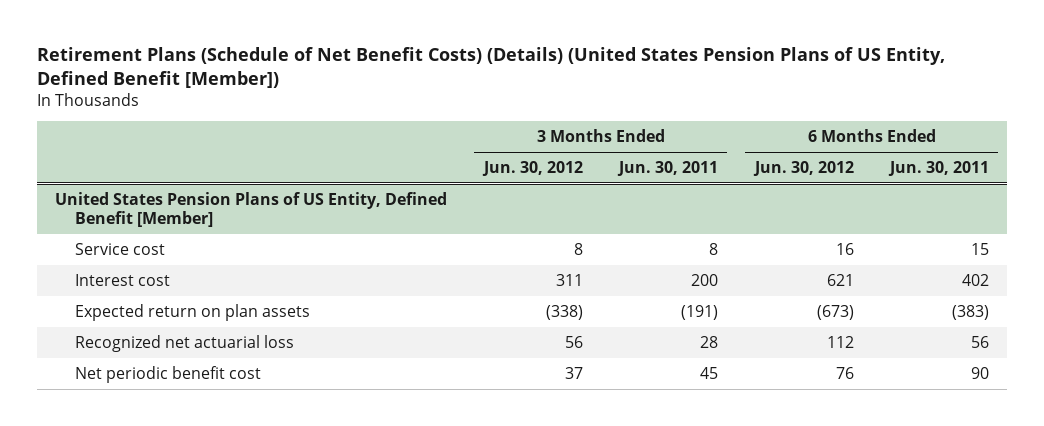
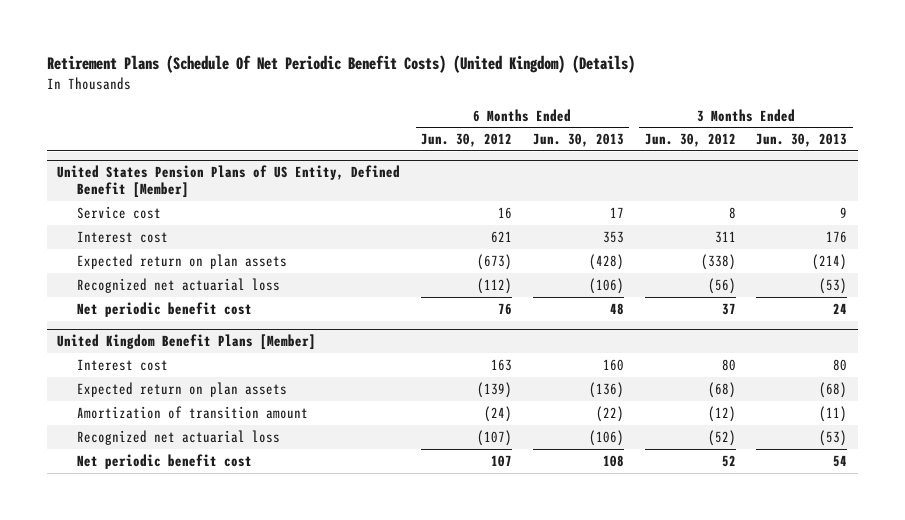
[36,46,945,88] Retirement Plans (Schedule of Net Benefit Costs) (Details) (United States Pension Plans of US Entity, Defined Benefit [Member]) -> [46,55,635,74] Retirement Plans (Schedule Of Net Periodic Benefit Costs) (United Kingdom) (Details)
[617,160,719,176] Jun. 30, 2011 -> none
[888,160,990,176] Jun. 30, 2011 -> none
none -> [532,133,624,148] Jun. 30, 2013
none -> [756,133,848,148] Jun. 30, 2013
[564,335,583,348] 56 -> [707,277,736,294] (56)
[826,335,854,348] 112 -> [477,277,513,294] (112)
none -> [57,334,317,351] United Kingdom Benefit Plans [Member]
none -> [77,358,169,371] Interest cost
none -> [77,381,288,397] Expected return on plan assets
none -> [77,405,309,419] Amortization of transition amount
none -> [77,429,281,445] Recognized net actuarial loss
none -> [77,453,253,469] Net periodic benefit cost

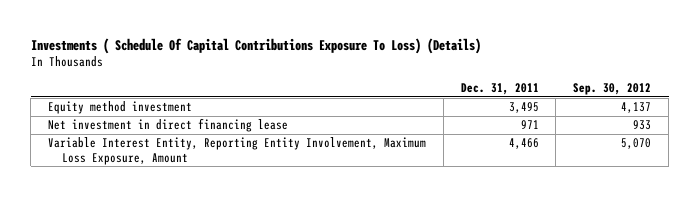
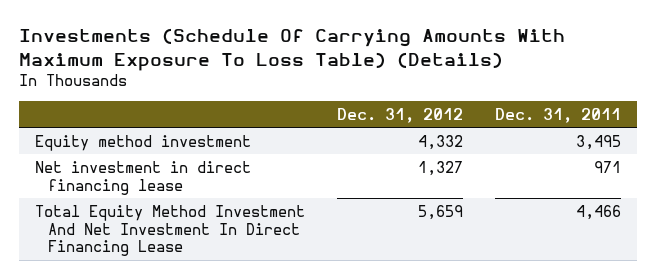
[30,37,481,54] Investments ( Schedule Of Capital Contributions Exposure To Loss) (Details) -> [18,28,565,71] Investments (Schedule Of Carrying Amounts With Maximum Exposure To Loss Table) (Details)
[573,83,652,96] Sep. 30, 2012 -> none
none -> [337,107,464,123] Dec. 31, 2012
[47,137,426,165] Variable Interest Entity, Reporting Entity Involvement, Maximum Loss Exposure, Amount -> [34,204,305,257] Total Equity Method Investment And Net Investment In Direct Financing Lease

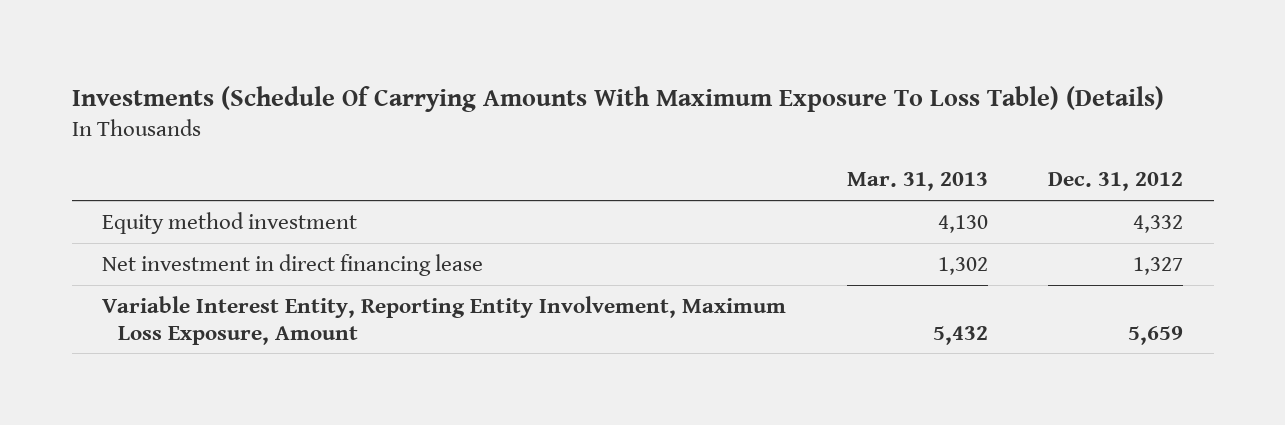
[495,107,622,123] Dec. 31, 2011 -> none
none -> [846,172,988,192] Mar. 31, 2013
[34,204,305,257] Total Equity Method Investment And Net Investment In Direct Financing Lease -> [102,295,787,345] Variable Interest Entity, Reporting Entity Involvement, Maximum Loss Exposure, Amount

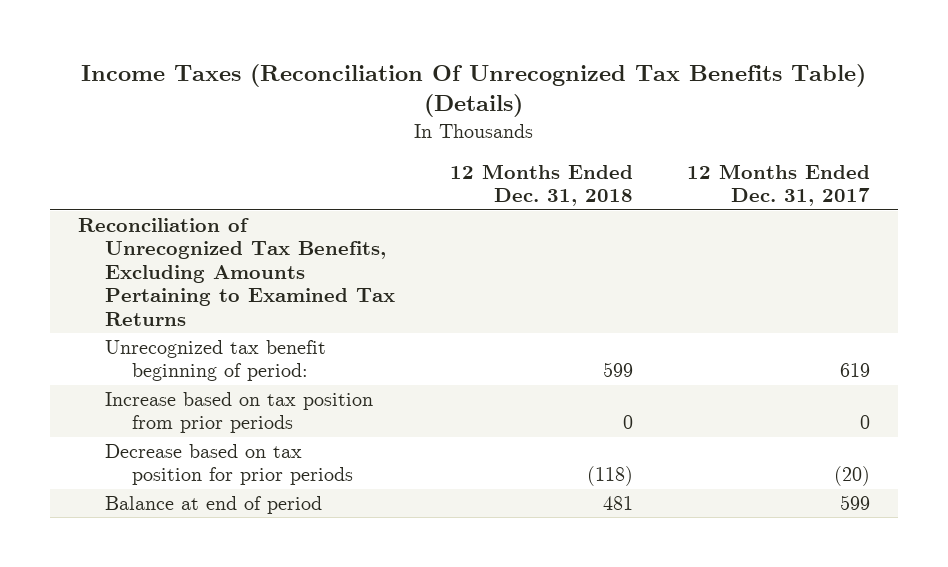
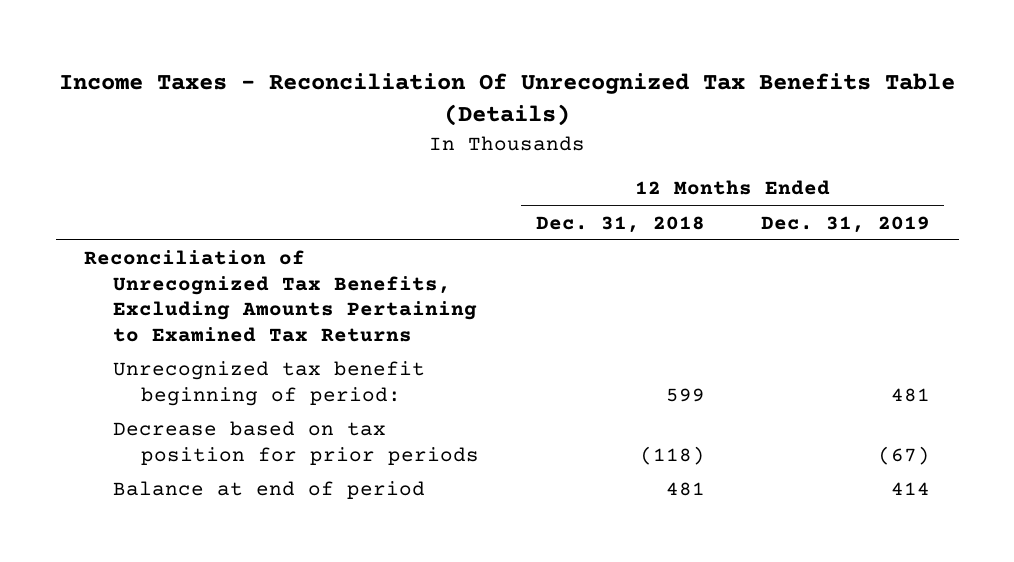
[80,63,866,118] Income Taxes (Reconciliation Of Unrecognized Tax Benefits Table) (Details) -> [59,72,956,127] Income Taxes - Reconciliation Of Unrecognized Tax Benefits Table (Details)
[687,163,871,207] 12 Months Ended Dec. 31, 2017 -> none
none -> [761,215,931,233] Dec. 31, 2019
[105,391,374,434] Increase based on tax position from prior periods -> none

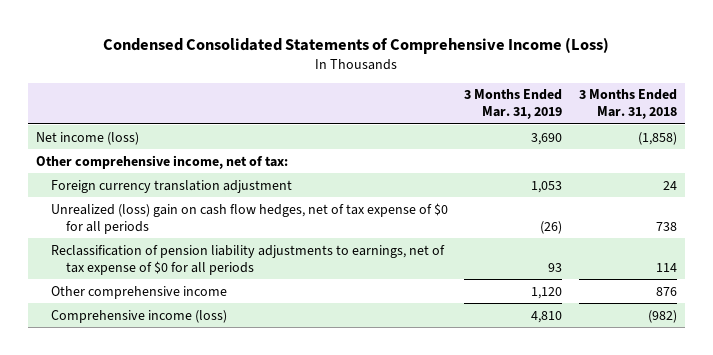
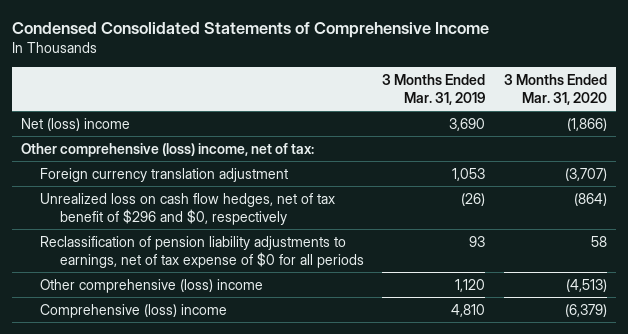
[103,36,610,54] Condensed Consolidated Statements of Comprehensive Income (Loss) -> [11,21,489,38] Condensed Consolidated Statements of Comprehensive Income
[578,89,677,120] 3 Months Ended Mar. 31, 2018 -> none
none -> [504,73,608,106] 3 Months Ended Mar. 31, 2020
[35,131,139,145] Net income (loss) -> [21,117,131,131] Net (loss) income
[35,154,288,169] Other comprehensive income, net of tax: -> [21,142,315,157] Other comprehensive (loss) income, net of tax:
[50,202,448,234] Unrealized (loss) gain on cash flow hedges, net of tax expense of $0 for all periods -> [40,192,336,225] Unrealized loss on cash flow hedges, net of tax benefit of $296 and $0, respectively
[50,285,227,299] Other comprehensive income -> [40,278,264,293] Other comprehensive (loss) income
[50,309,227,323] Comprehensive income (loss) -> [40,303,228,318] Comprehensive (loss) income

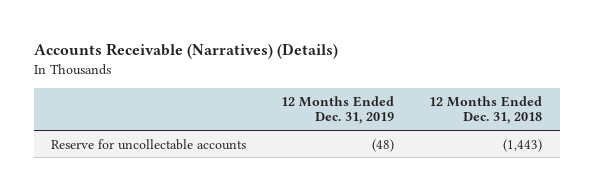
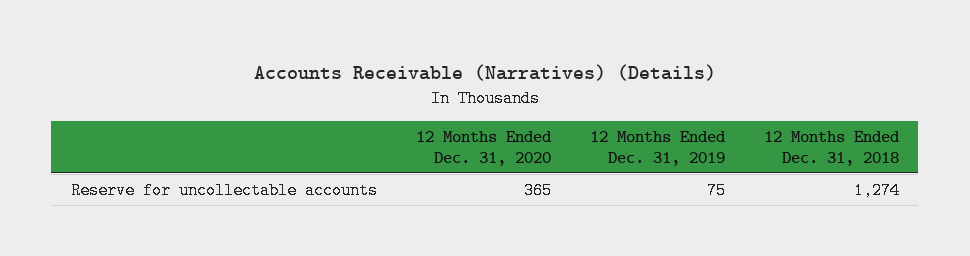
none -> [415,131,552,167] 12 Months Ended Dec. 31, 2020
[372,138,395,152] (48) -> [706,181,726,199] 75
[503,138,543,152] (1,443) -> [853,181,900,199] 1,274

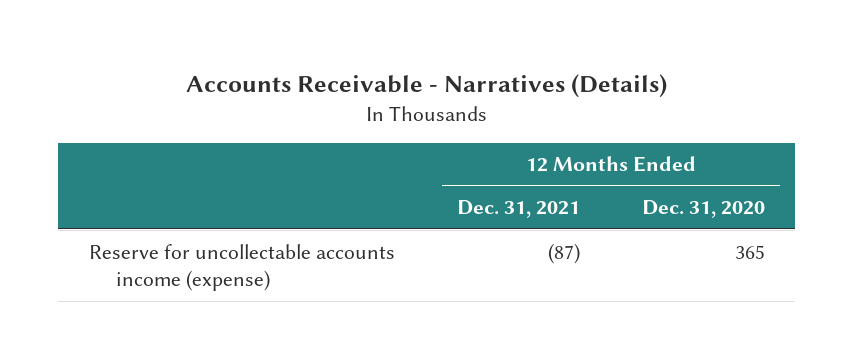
[253,64,716,82] Accounts Receivable (Narratives) (Details) -> [185,73,667,98] Accounts Receivable - Narratives (Details)
[589,131,726,167] 12 Months Ended Dec. 31, 2019 -> none
[763,131,900,167] 12 Months Ended Dec. 31, 2018 -> none
none -> [456,200,580,219] Dec. 31, 2021
[70,181,378,199] Reserve for uncollectable accounts -> [89,243,396,292] Reserve for uncollectable accounts income (expense)

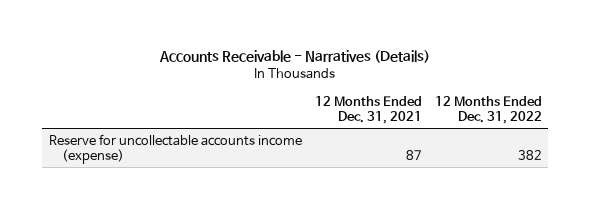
[641,200,765,219] Dec. 31, 2020 -> none
none -> [434,96,542,124] 12 Months Ended Dec. 31, 2022
[547,242,580,264] (87) -> [405,149,422,160] 87

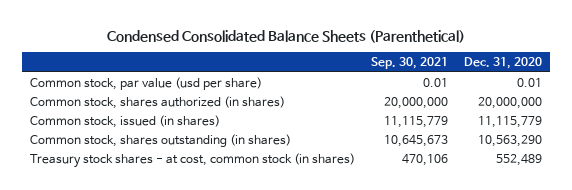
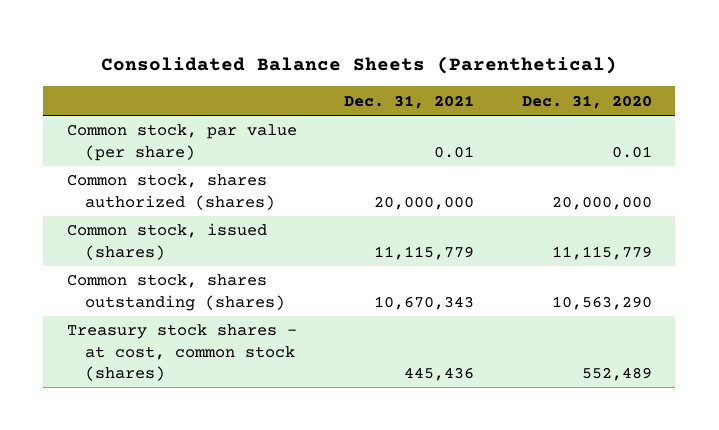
[106,29,465,43] Condensed Consolidated Balance Sheets (Parenthetical) -> [101,55,618,74] Consolidated Balance Sheets (Parenthetical)
[370,57,448,70] Sep. 30, 2021 -> none
none -> [344,94,475,109] Dec. 31, 2021
[30,76,263,90] Common stock, par value (usd per share) -> [67,124,298,161] Common stock, par value (per share)
[30,95,286,109] Common stock, shares authorized (in shares) -> [67,174,276,210] Common stock, shares authorized (shares)
[30,114,221,128] Common stock, issued (in shares) -> [67,223,268,260] Common stock, issued (shares)
[30,133,292,147] Common stock, shares outstanding (in shares) -> [67,274,286,311] Common stock, shares outstanding (shares)
[30,152,356,168] Treasury stock shares - at cost, common stock (in shares) -> [67,324,298,381] Treasury stock shares - at cost, common stock (shares)

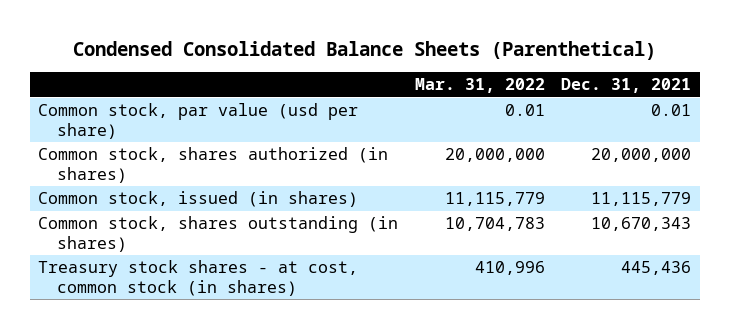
[101,55,618,74] Consolidated Balance Sheets (Parenthetical) -> [72,40,656,60] Condensed Consolidated Balance Sheets (Parenthetical)
[521,94,652,109] Dec. 31, 2020 -> none
none -> [414,78,545,94] Mar. 31, 2022
[67,124,298,161] Common stock, par value (per share) -> [38,103,359,139] Common stock, par value (usd per share)
[67,174,276,210] Common stock, shares authorized (shares) -> [38,147,389,183] Common stock, shares authorized (in shares)
[67,223,268,260] Common stock, issued (shares) -> [38,191,359,208] Common stock, issued (in shares)
[67,274,286,311] Common stock, shares outstanding (shares) -> [38,216,399,252] Common stock, shares outstanding (in shares)
[67,324,298,381] Treasury stock shares - at cost, common stock (shares) -> [38,260,359,296] Treasury stock shares - at cost, common stock (in shares)

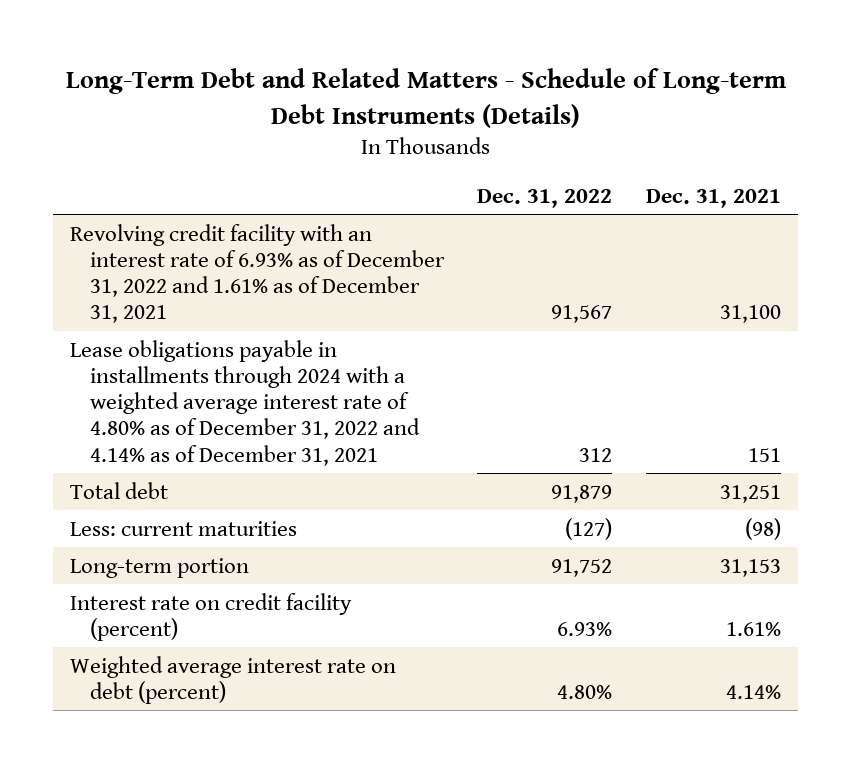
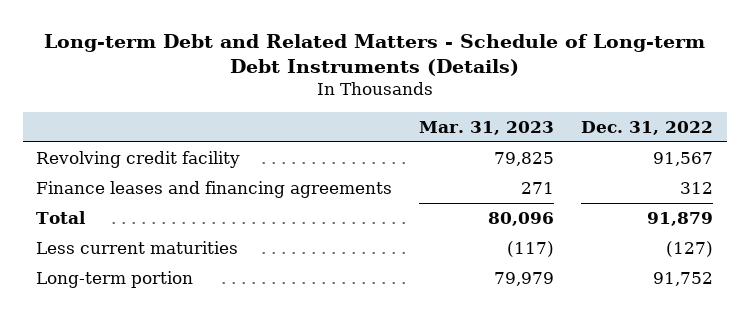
[65,68,787,128] Long-Term Debt and Related Matters - Schedule of Long-term Debt Instruments (Details) -> [43,34,705,77] Long-term Debt and Related Matters - Schedule of Long-term Debt Instruments (Details)
[646,188,782,208] Dec. 31, 2021 -> none
none -> [419,120,555,135] Mar. 31, 2023
[69,223,445,324] Revolving credit facility with an interest rate of 6.93% as of December 31, 2022 and 1.61% as of December 31, 2021 -> [36,151,241,169] Revolving credit facility
[69,339,420,466] Lease obligations payable in installments through 2024 with a weighted average interest rate of 4.80% as of December 31, 2022 and 4.14% as of December 31, 2021 -> [36,181,393,199] Finance leases and financing agreements
[69,481,168,499] Total debt -> [36,211,87,225] Total
[69,520,297,536] Less: current maturities -> [36,241,239,255] Less current maturities
[69,592,352,641] Interest rate on credit facility (percent) -> none
[69,655,396,704] Weighted average interest rate on debt (percent) -> none

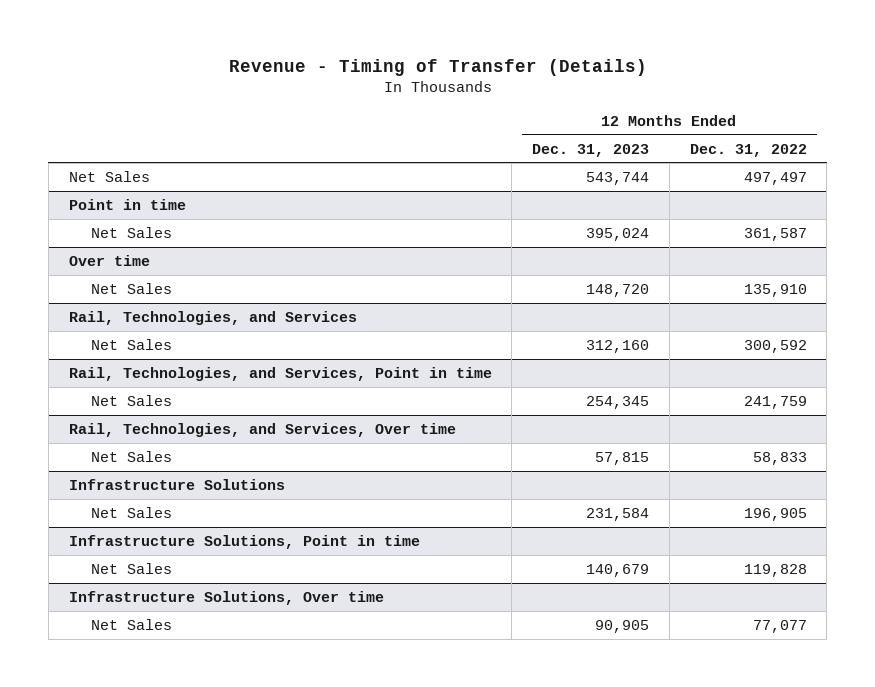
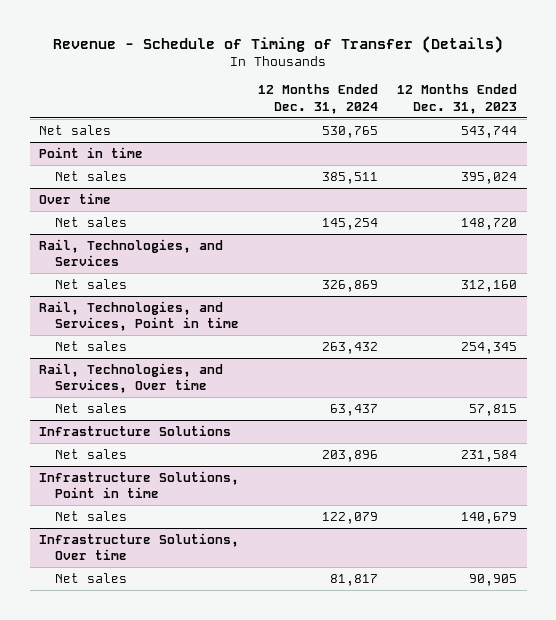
[228,58,647,76] Revenue - Timing of Transfer (Details) -> [53,36,504,54] Revenue - Schedule of Timing of Transfer (Details)
[689,143,807,157] Dec. 31, 2022 -> none
none -> [258,84,379,114] 12 Months Ended Dec. 31, 2024
[68,170,150,182] Net Sales -> [39,124,112,135] Net sales
[91,226,173,238] Net Sales -> [55,170,128,181] Net sales
[91,282,173,294] Net Sales -> [55,216,128,227] Net sales
[91,338,173,350] Net Sales -> [55,278,128,289] Net sales
[91,394,173,406] Net Sales -> [55,340,128,351] Net sales
[91,450,173,462] Net Sales -> [55,402,128,413] Net sales
[91,506,173,518] Net Sales -> [55,448,128,459] Net sales
[91,562,173,574] Net Sales -> [55,510,128,521] Net sales
[91,618,173,630] Net Sales -> [55,572,128,583] Net sales

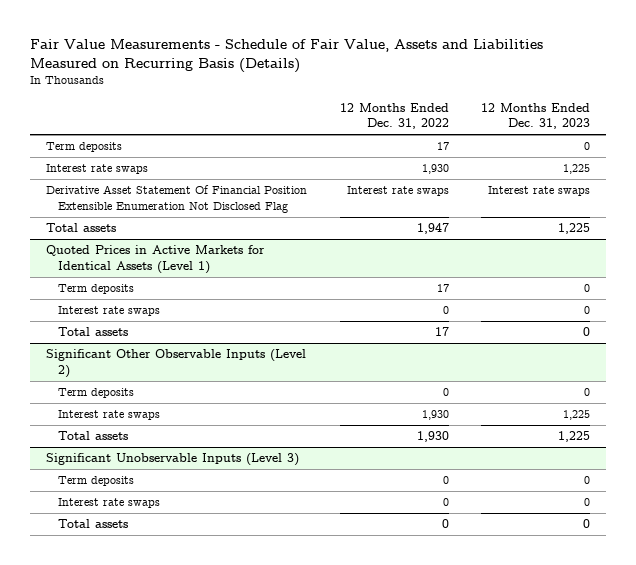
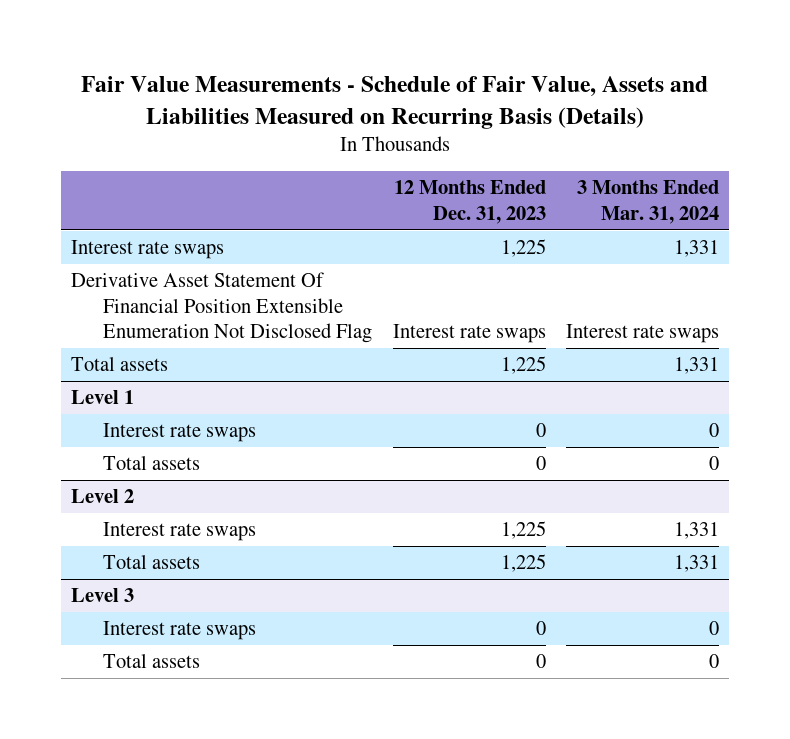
[339,102,449,130] 12 Months Ended Dec. 31, 2022 -> none
none -> [577,180,720,224] 3 Months Ended Mar. 31, 2024
[46,142,123,153] Term deposits -> none
[58,284,135,295] Term deposits -> none
[46,245,266,274] Quoted Prices in Active Markets for Identical Assets (Level 1) -> [70,390,134,405] Level 1
[58,388,135,399] Term deposits -> none
[46,349,307,378] Significant Other Observable Inputs (Level 2) -> [70,489,134,504] Level 2
[58,476,135,487] Term deposits -> none
[46,453,300,467] Significant Unobservable Inputs (Level 3) -> [70,588,134,603] Level 3

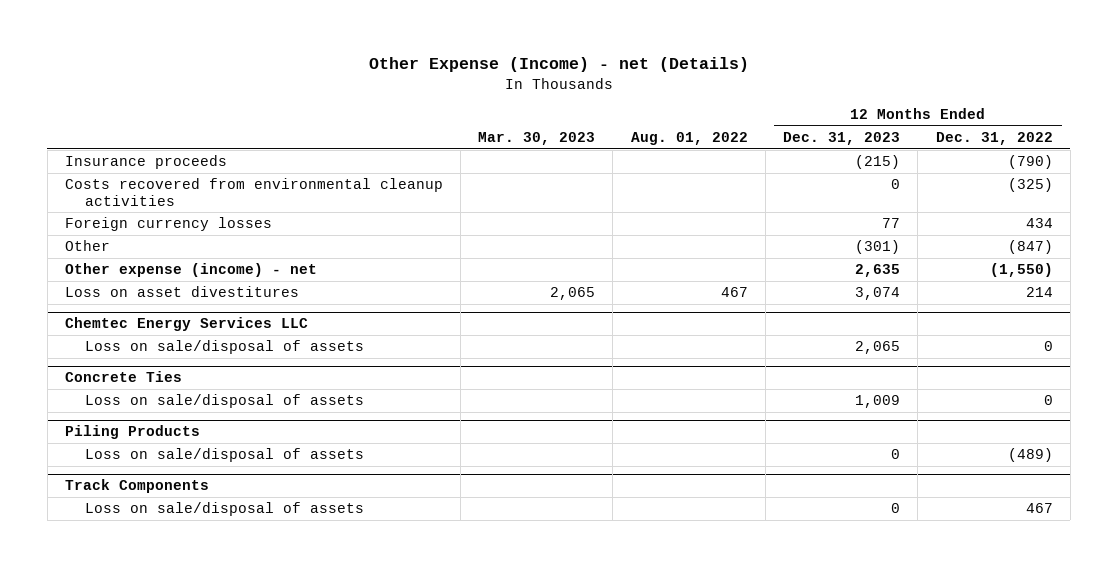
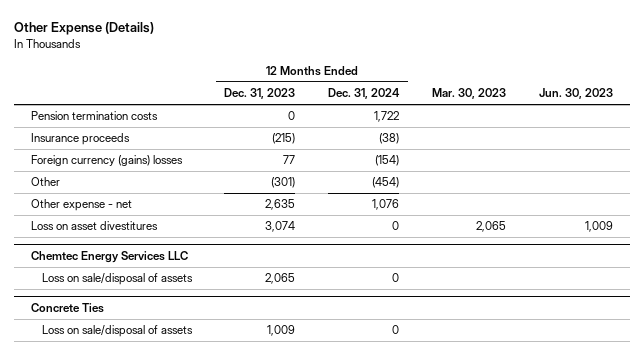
[368,57,749,73] Other Expense (Income) - net (Details) -> [14,22,155,36] Other Expense (Details)
[630,131,748,145] Aug. 01, 2022 -> none
[935,131,1053,145] Dec. 31, 2022 -> none
none -> [328,88,401,100] Dec. 31, 2024
none -> [539,88,614,100] Jun. 30, 2023
none -> [30,111,158,121] Pension termination costs
[64,178,443,206] Costs recovered from environmental cleanup activities -> none
[64,217,272,232] Foreign currency losses -> [30,155,183,167] Foreign currency (gains) losses
[64,263,317,278] Other expense (income) - net -> [30,199,132,212] Other expense - net
[64,425,200,440] Piling Products -> none
[85,448,365,463] Loss on sale/disposal of assets -> none
[64,479,209,494] Track Components -> none
[85,502,365,517] Loss on sale/disposal of assets -> none

